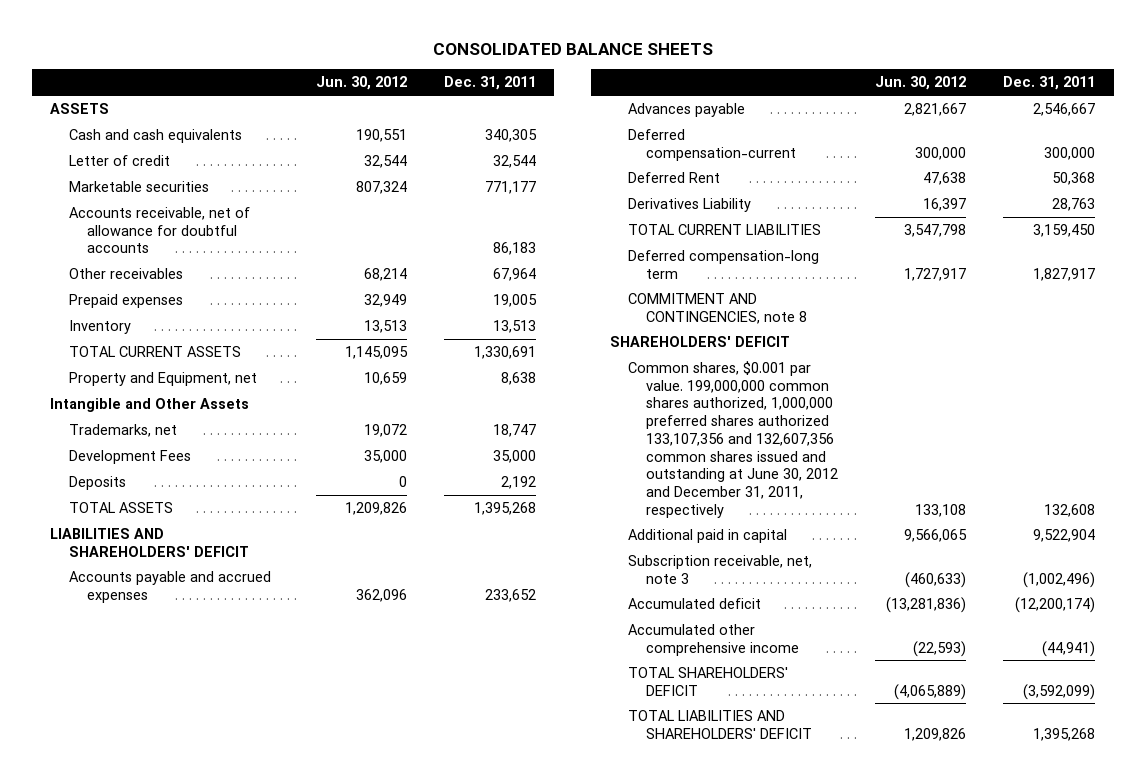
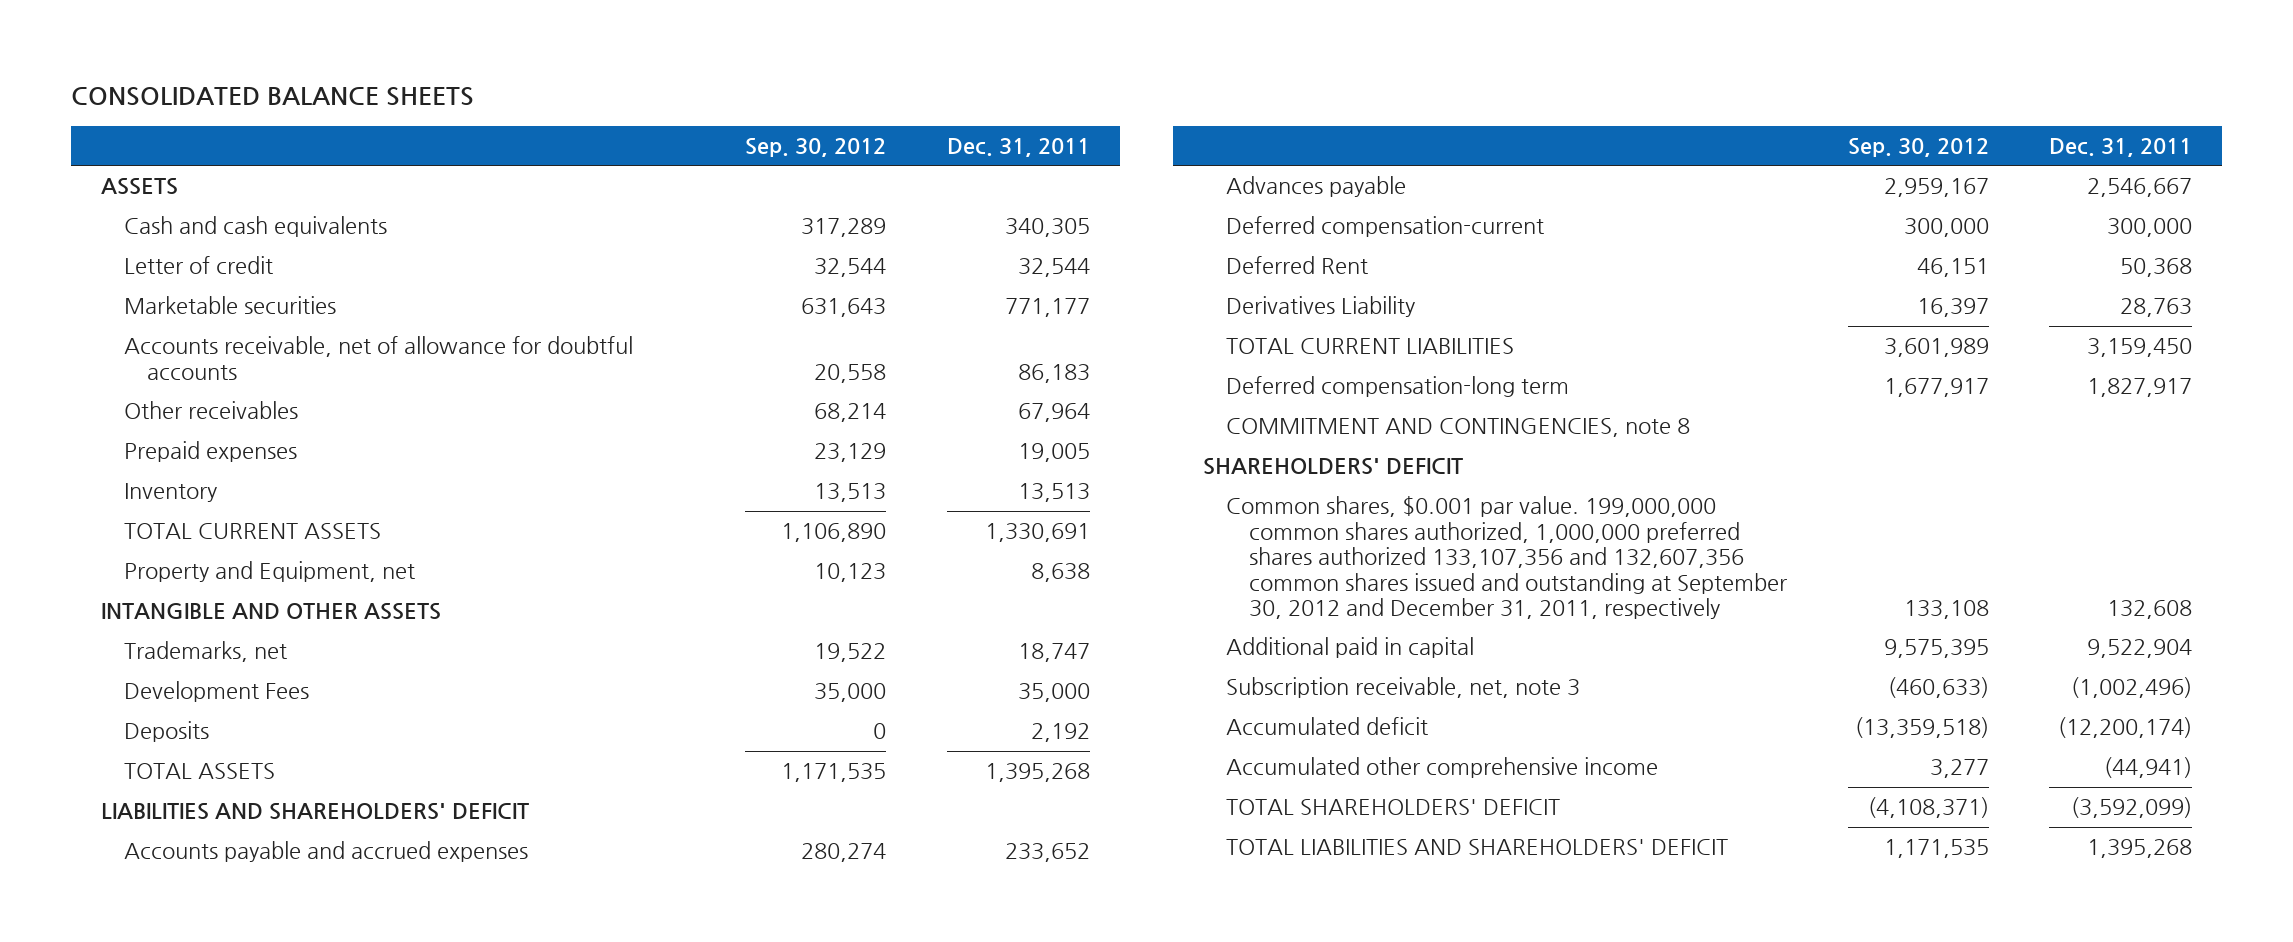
[315,76,407,91] Jun. 30, 2012 -> none
none -> [745,137,887,157] Sep. 30, 2012
[50,398,250,413] Intangible and Other Assets -> [101,603,442,621] INTANGIBLE AND OTHER ASSETS
[627,361,839,518] Common shares, $0.001 par value. 199,000,000 common shares authorized, 1,000,000 preferred shares authorized 133,107,356 and 132,607,356 common shares issued and outstanding at June 30, 2012 and December 31, 2011, respectively -> [1226,496,1788,619] Common shares, $0.001 par value. 199,000,000 common shares authorized, 1,000,000 preferred shares authorized 133,107,356 and 132,607,356 common shares issued and outstanding at September 30, 2012 and December 31, 2011, respectively

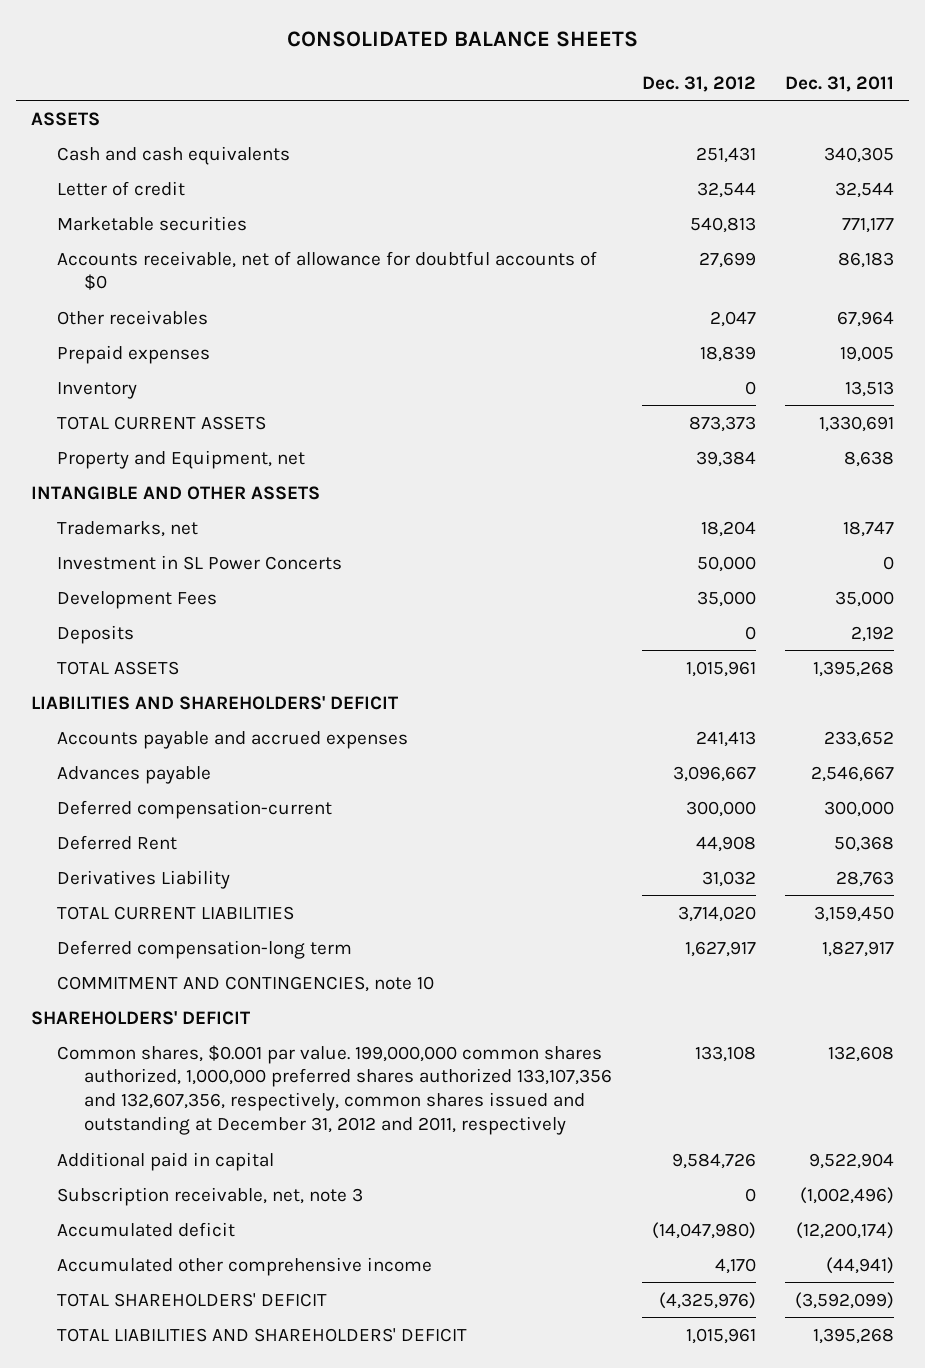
[745,137,887,157] Sep. 30, 2012 -> none
none -> [641,75,756,92] Dec. 31, 2012
[124,336,634,380] Accounts receivable, net of allowance for doubtful accounts -> [57,250,598,291] Accounts receivable, net of allowance for doubtful accounts of $0
none -> [57,554,343,570] Investment in SL Power Concerts
[1226,418,1691,438] COMMITMENT AND CONTINGENCIES, note 8 -> [57,975,435,992] COMMITMENT AND CONTINGENCIES, note 10
[1226,496,1788,619] Common shares, $0.001 par value. 199,000,000 common shares authorized, 1,000,000 preferred shares authorized 133,107,356 and 132,607,356 common shares issued and outstanding at September 30, 2012 and December 31, 2011, respectively -> [57,1044,613,1136] Common shares, $0.001 par value. 199,000,000 common shares authorized, 1,000,000 preferred shares authorized 133,107,356 and 132,607,356, respectively, common shares issued and outstanding at December 31, 2012 and 2011, respectively

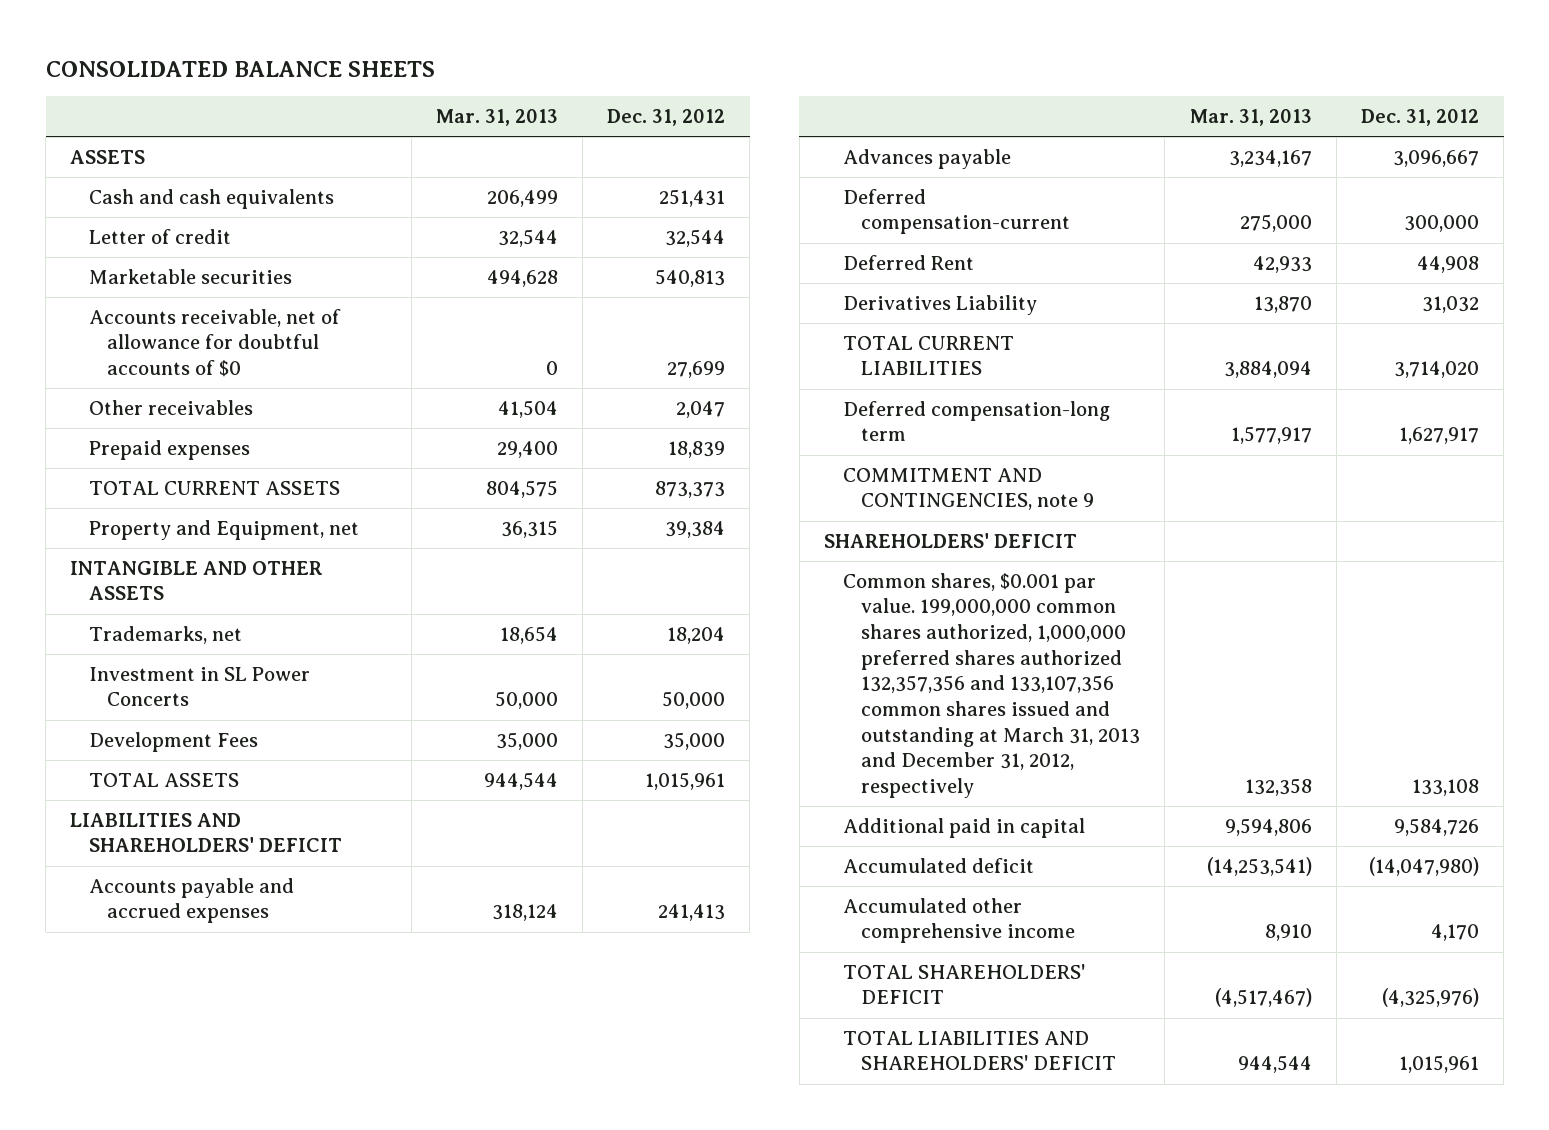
[785,75,895,92] Dec. 31, 2011 -> none
none -> [435,109,558,127] Mar. 31, 2013
[57,381,138,399] Inventory -> none
[57,624,135,644] Deposits -> none
[57,975,435,992] COMMITMENT AND CONTINGENCIES, note 10 -> [842,467,1095,511] COMMITMENT AND CONTINGENCIES, note 9
[57,1044,613,1136] Common shares, $0.001 par value. 199,000,000 common shares authorized, 1,000,000 preferred shares authorized 133,107,356 and 132,607,356, respectively, common shares issued and outstanding at December 31, 2012 and 2011, respectively -> [842,572,1141,798] Common shares, $0.001 par value. 199,000,000 common shares authorized, 1,000,000 preferred shares authorized 132,357,356 and 133,107,356 common shares issued and outstanding at March 31, 2013 and December 31, 2012, respectively
[57,1186,364,1206] Subscription receivable, net, note 3 -> none

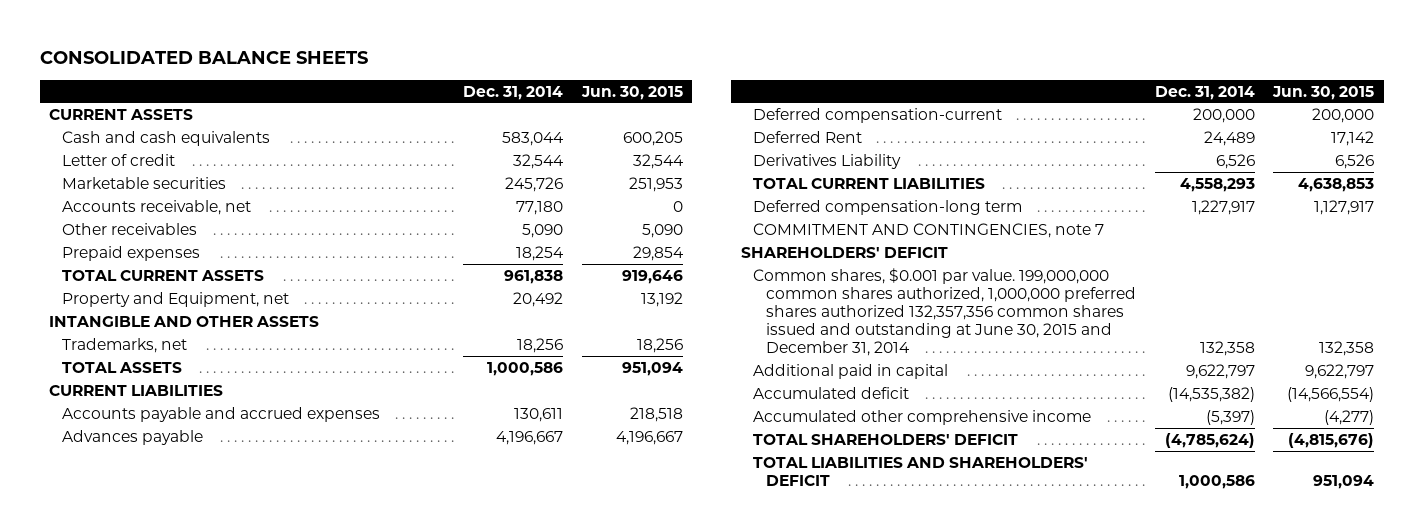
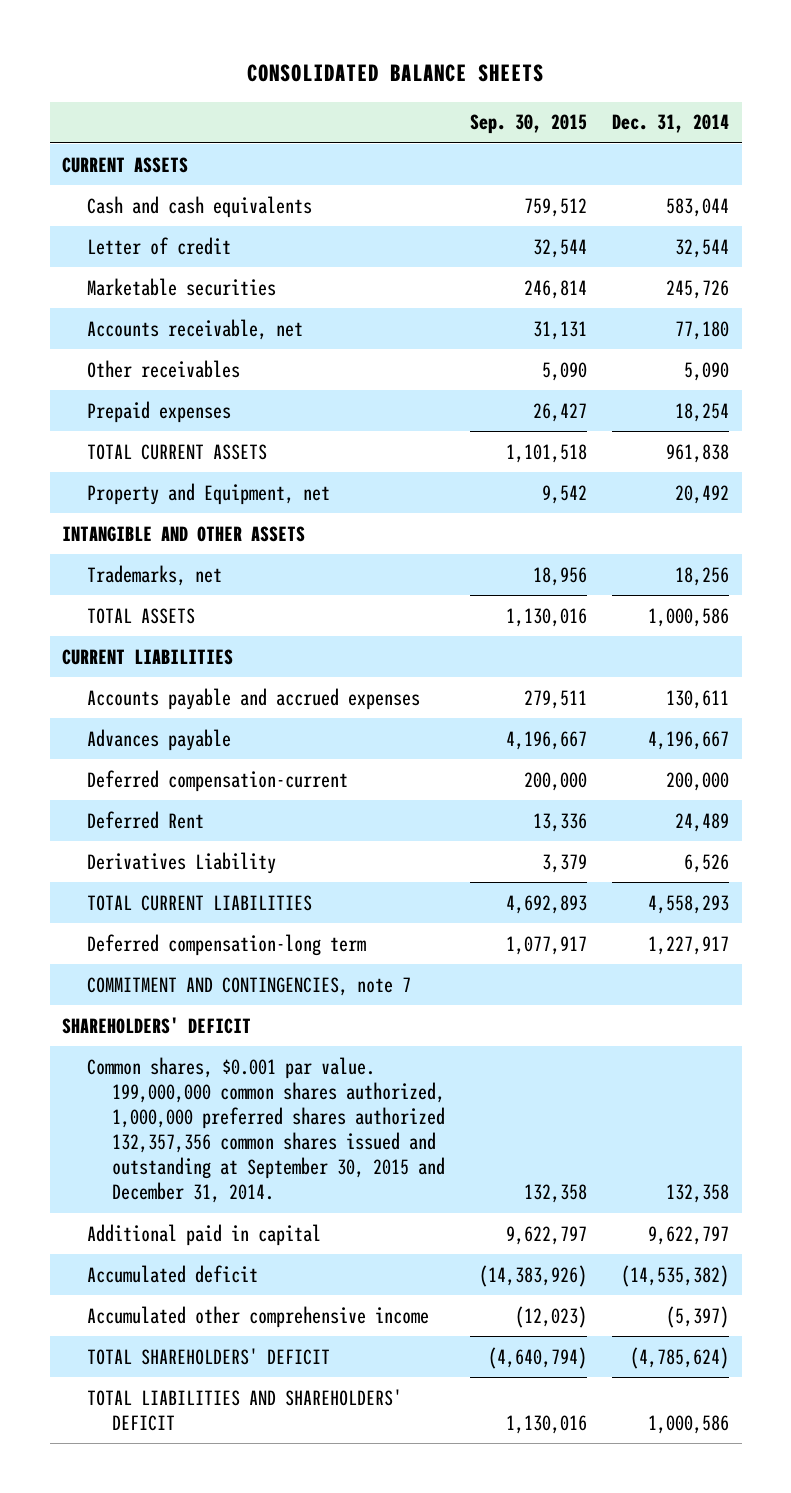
[581,85,684,100] Jun. 30, 2015 -> none
none -> [469,114,587,135] Sep. 30, 2015
[753,267,1136,356] Common shares, $0.001 par value. 199,000,000 common shares authorized, 1,000,000 preferred shares authorized 132,357,356 common shares issued and outstanding at June 30, 2015 and December 31, 2014 -> [87,1056,445,1204] Common shares, $0.001 par value. 199,000,000 common shares authorized, 1,000,000 preferred shares authorized 132,357,356 common shares issued and outstanding at September 30, 2015 and December 31, 2014.

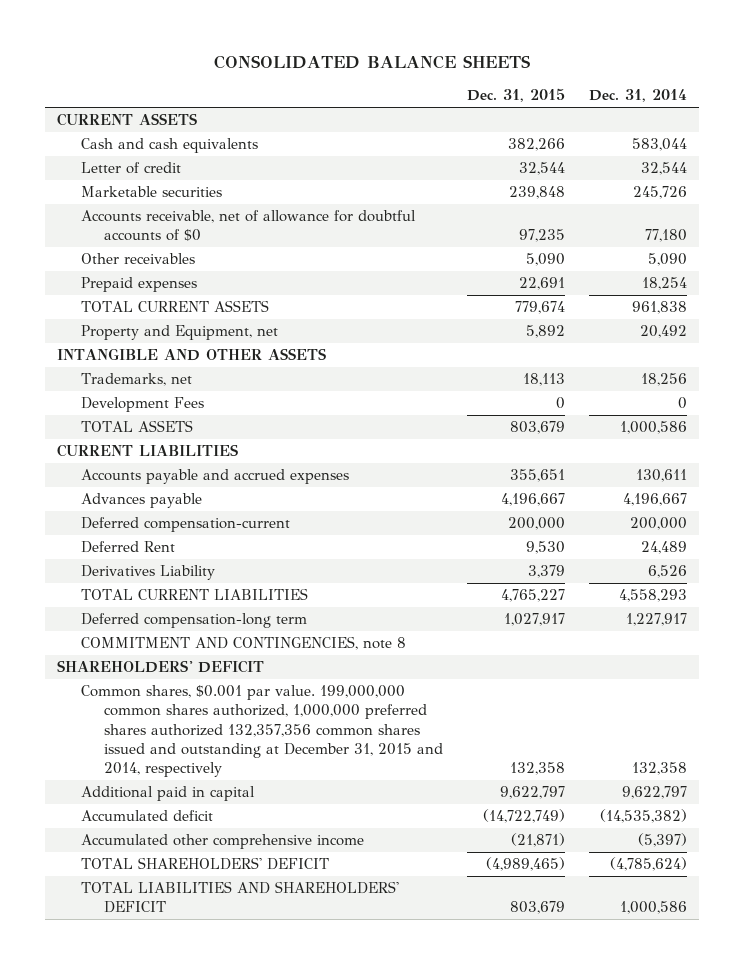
[469,114,587,135] Sep. 30, 2015 -> none
none -> [467,88,566,103] Dec. 31, 2015
[87,318,304,340] Accounts receivable, net -> [80,210,416,242] Accounts receivable, net of allowance for doubtful accounts of $0
none -> [80,397,204,413] Development Fees
[87,976,412,996] COMMITMENT AND CONTINGENCIES, note 7 -> [80,636,406,651] COMMITMENT AND CONTINGENCIES, note 8
[87,1056,445,1204] Common shares, $0.001 par value. 199,000,000 common shares authorized, 1,000,000 preferred shares authorized 132,357,356 common shares issued and outstanding at September 30, 2015 and December 31, 2014. -> [80,685,444,778] Common shares, $0.001 par value. 199,000,000 common shares authorized, 1,000,000 preferred shares authorized 132,357,356 common shares issued and outstanding at December 31, 2015 and 2014, respectively

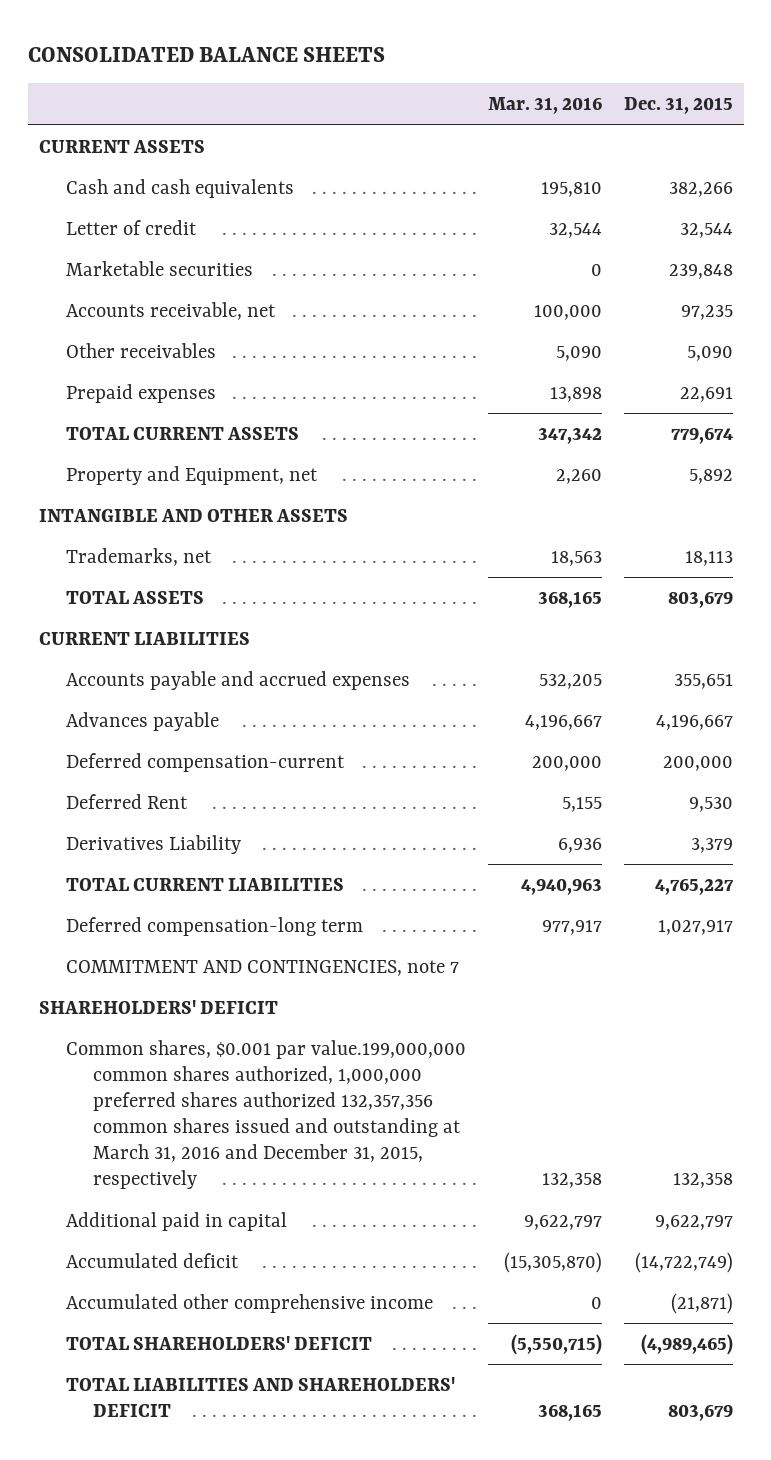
[589,89,688,103] Dec. 31, 2014 -> none
none -> [487,97,602,115] Mar. 31, 2016
[80,210,416,242] Accounts receivable, net of allowance for doubtful accounts of $0 -> [66,301,277,320] Accounts receivable, net
[80,397,204,413] Development Fees -> none
[80,636,406,651] COMMITMENT AND CONTINGENCIES, note 8 -> [66,959,460,976] COMMITMENT AND CONTINGENCIES, note 7
[80,685,444,778] Common shares, $0.001 par value. 199,000,000 common shares authorized, 1,000,000 preferred shares authorized 132,357,356 common shares issued and outstanding at December 31, 2015 and 2014, respectively -> [66,1039,467,1190] Common shares, $0.001 par value.199,000,000 common shares authorized, 1,000,000 preferred shares authorized 132,357,356 common shares issued and outstanding at March 31, 2016 and December 31, 2015, respectively

